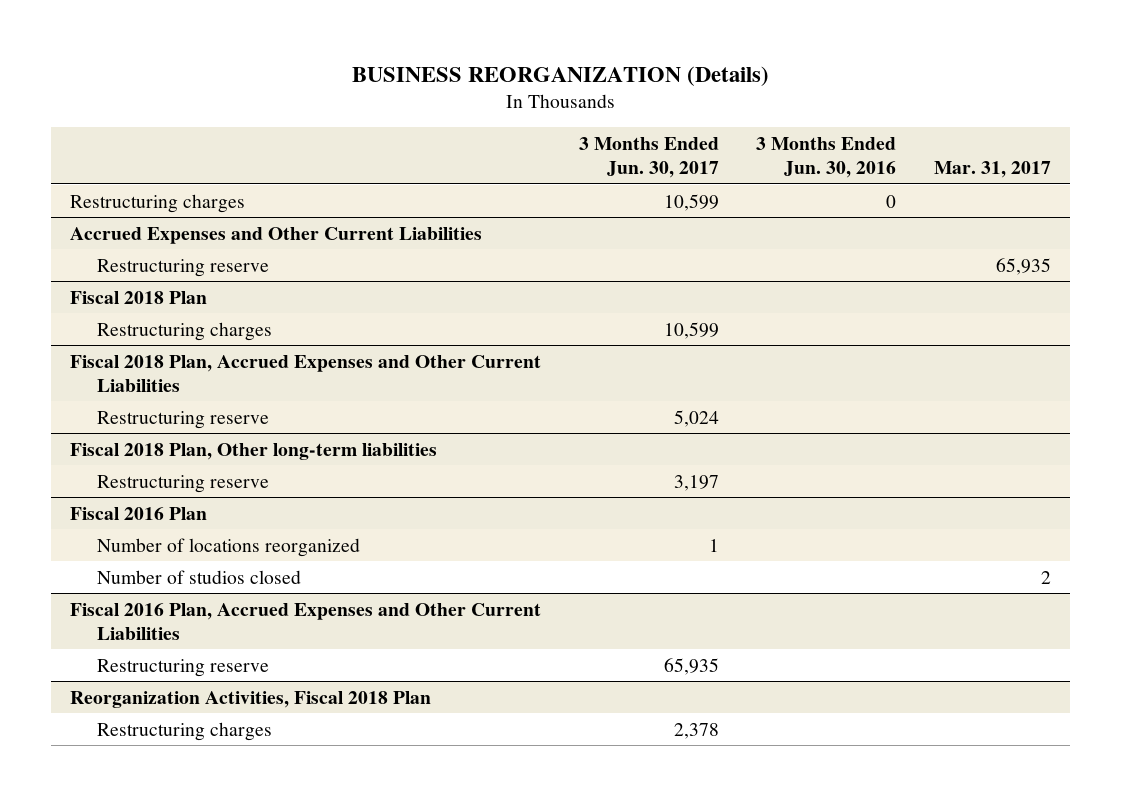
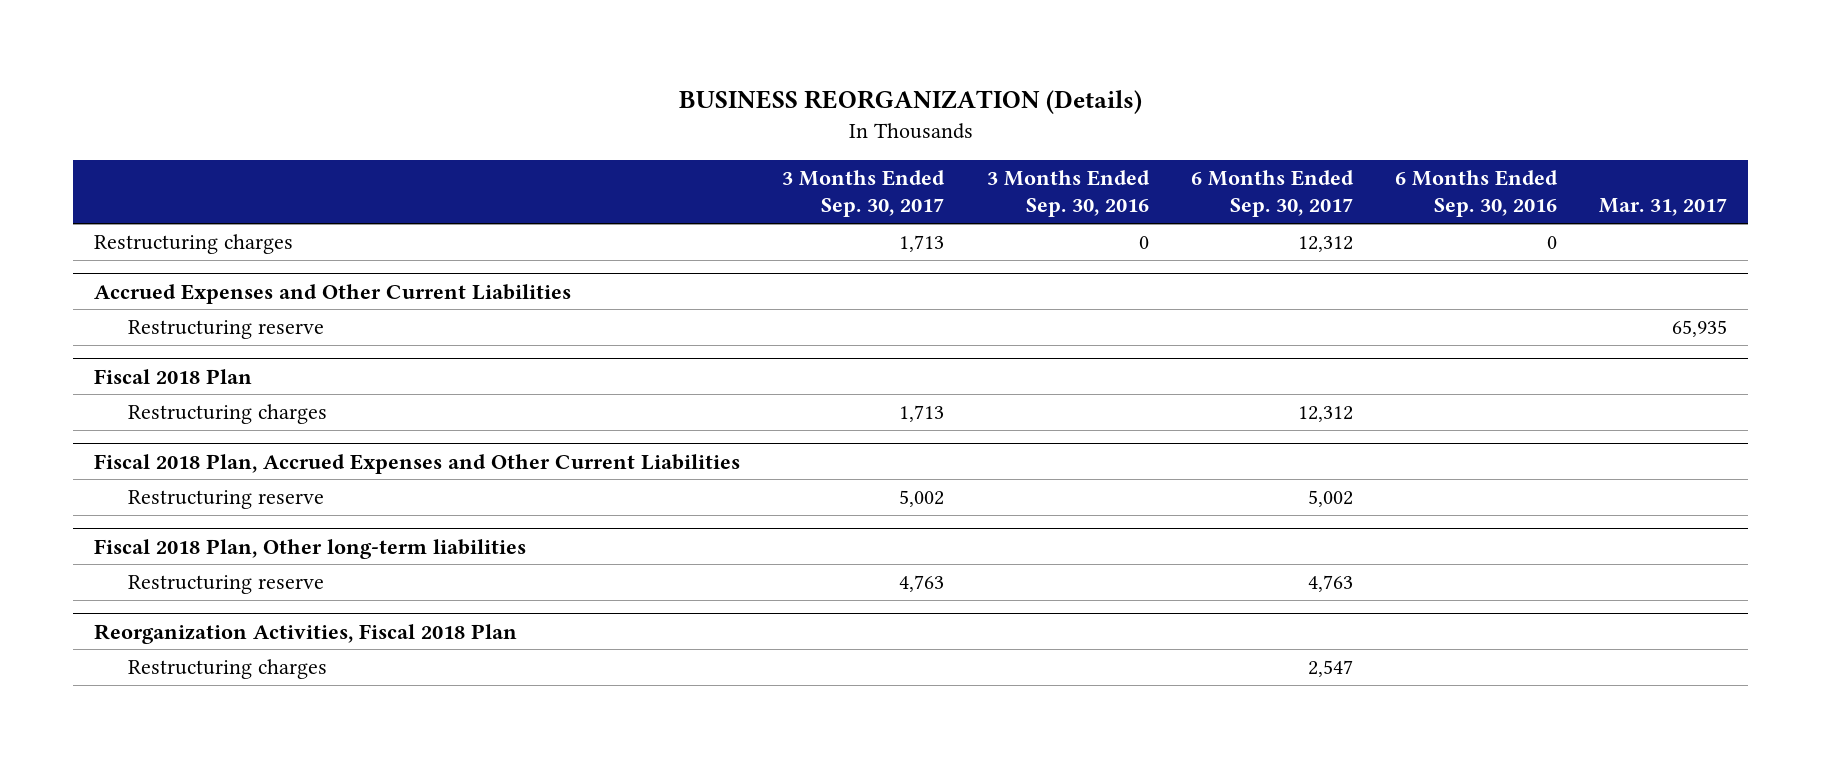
[578,136,719,178] 3 Months Ended Jun. 30, 2017 -> none
[756,136,897,178] 3 Months Ended Jun. 30, 2016 -> none
none -> [782,169,946,218] 3 Months Ended Sep. 30, 2017
none -> [986,169,1150,218] 3 Months Ended Sep. 30, 2016
none -> [1190,169,1354,218] 6 Months Ended Sep. 30, 2017
none -> [1394,169,1558,218] 6 Months Ended Sep. 30, 2016
[70,506,208,520] Fiscal 2016 Plan -> none
[96,537,360,557] Number of locations reorganized -> none
[96,569,301,584] Number of studios closed -> none
[70,602,542,640] Fiscal 2016 Plan, Accrued Expenses and Other Current Liabilities -> none
[96,658,269,677] Restructuring reserve -> none

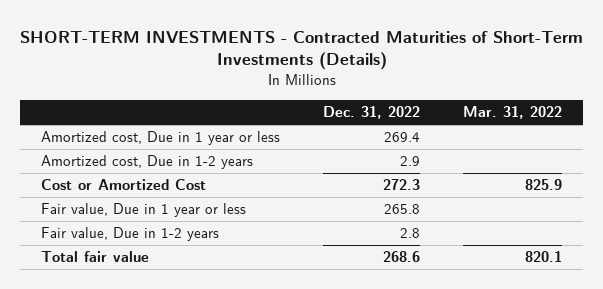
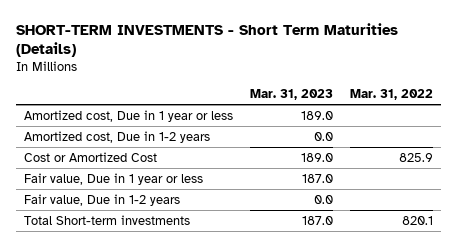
[19,30,583,71] SHORT-TERM INVESTMENTS - Contracted Maturities of Short-Term Investments (Details) -> [15,23,398,58] SHORT-TERM INVESTMENTS - Short Term Maturities (Details)
[323,106,421,120] Dec. 31, 2022 -> none
none -> [249,89,333,101] Mar. 31, 2023
[41,251,150,263] Total fair value -> [24,214,191,225] Total Short-term investments

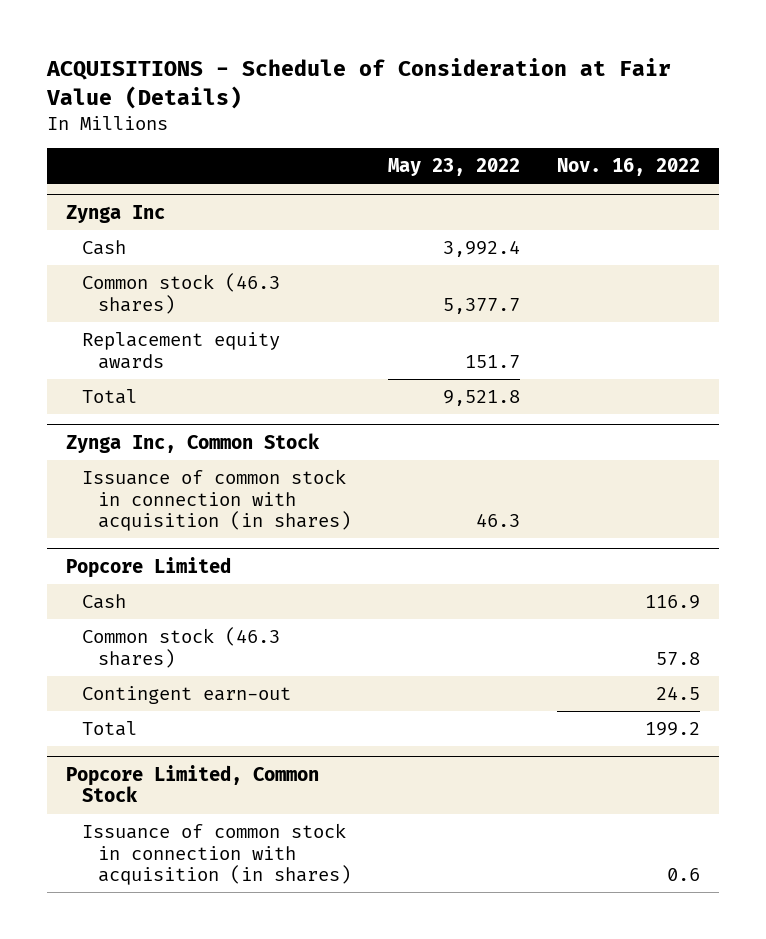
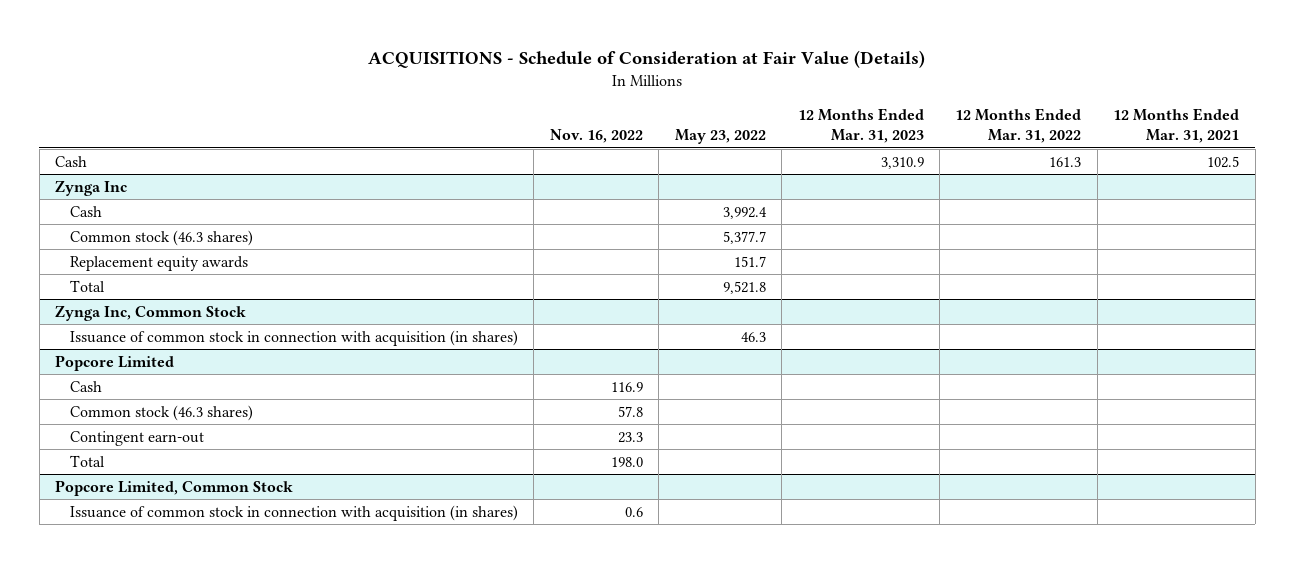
none -> [797,107,924,144] 12 Months Ended Mar. 31, 2023
none -> [955,107,1082,144] 12 Months Ended Mar. 31, 2022
none -> [1113,107,1240,144] 12 Months Ended Mar. 31, 2021
none -> [55,155,88,167] Cash
[656,686,701,701] 24.5 -> [617,431,643,443] 23.3
[645,722,701,737] 199.2 -> [610,456,643,467] 198.0

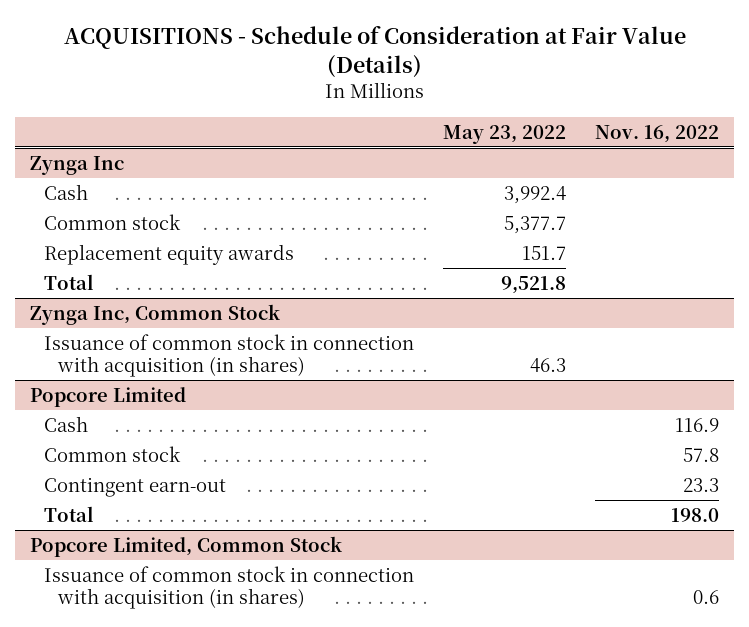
[797,107,924,144] 12 Months Ended Mar. 31, 2023 -> none
[955,107,1082,144] 12 Months Ended Mar. 31, 2022 -> none
[1113,107,1240,144] 12 Months Ended Mar. 31, 2021 -> none
[55,155,88,167] Cash -> none
[69,229,253,246] Common stock (46.3 shares) -> [43,213,181,230] Common stock
[69,404,253,421] Common stock (46.3 shares) -> [43,445,181,462] Common stock

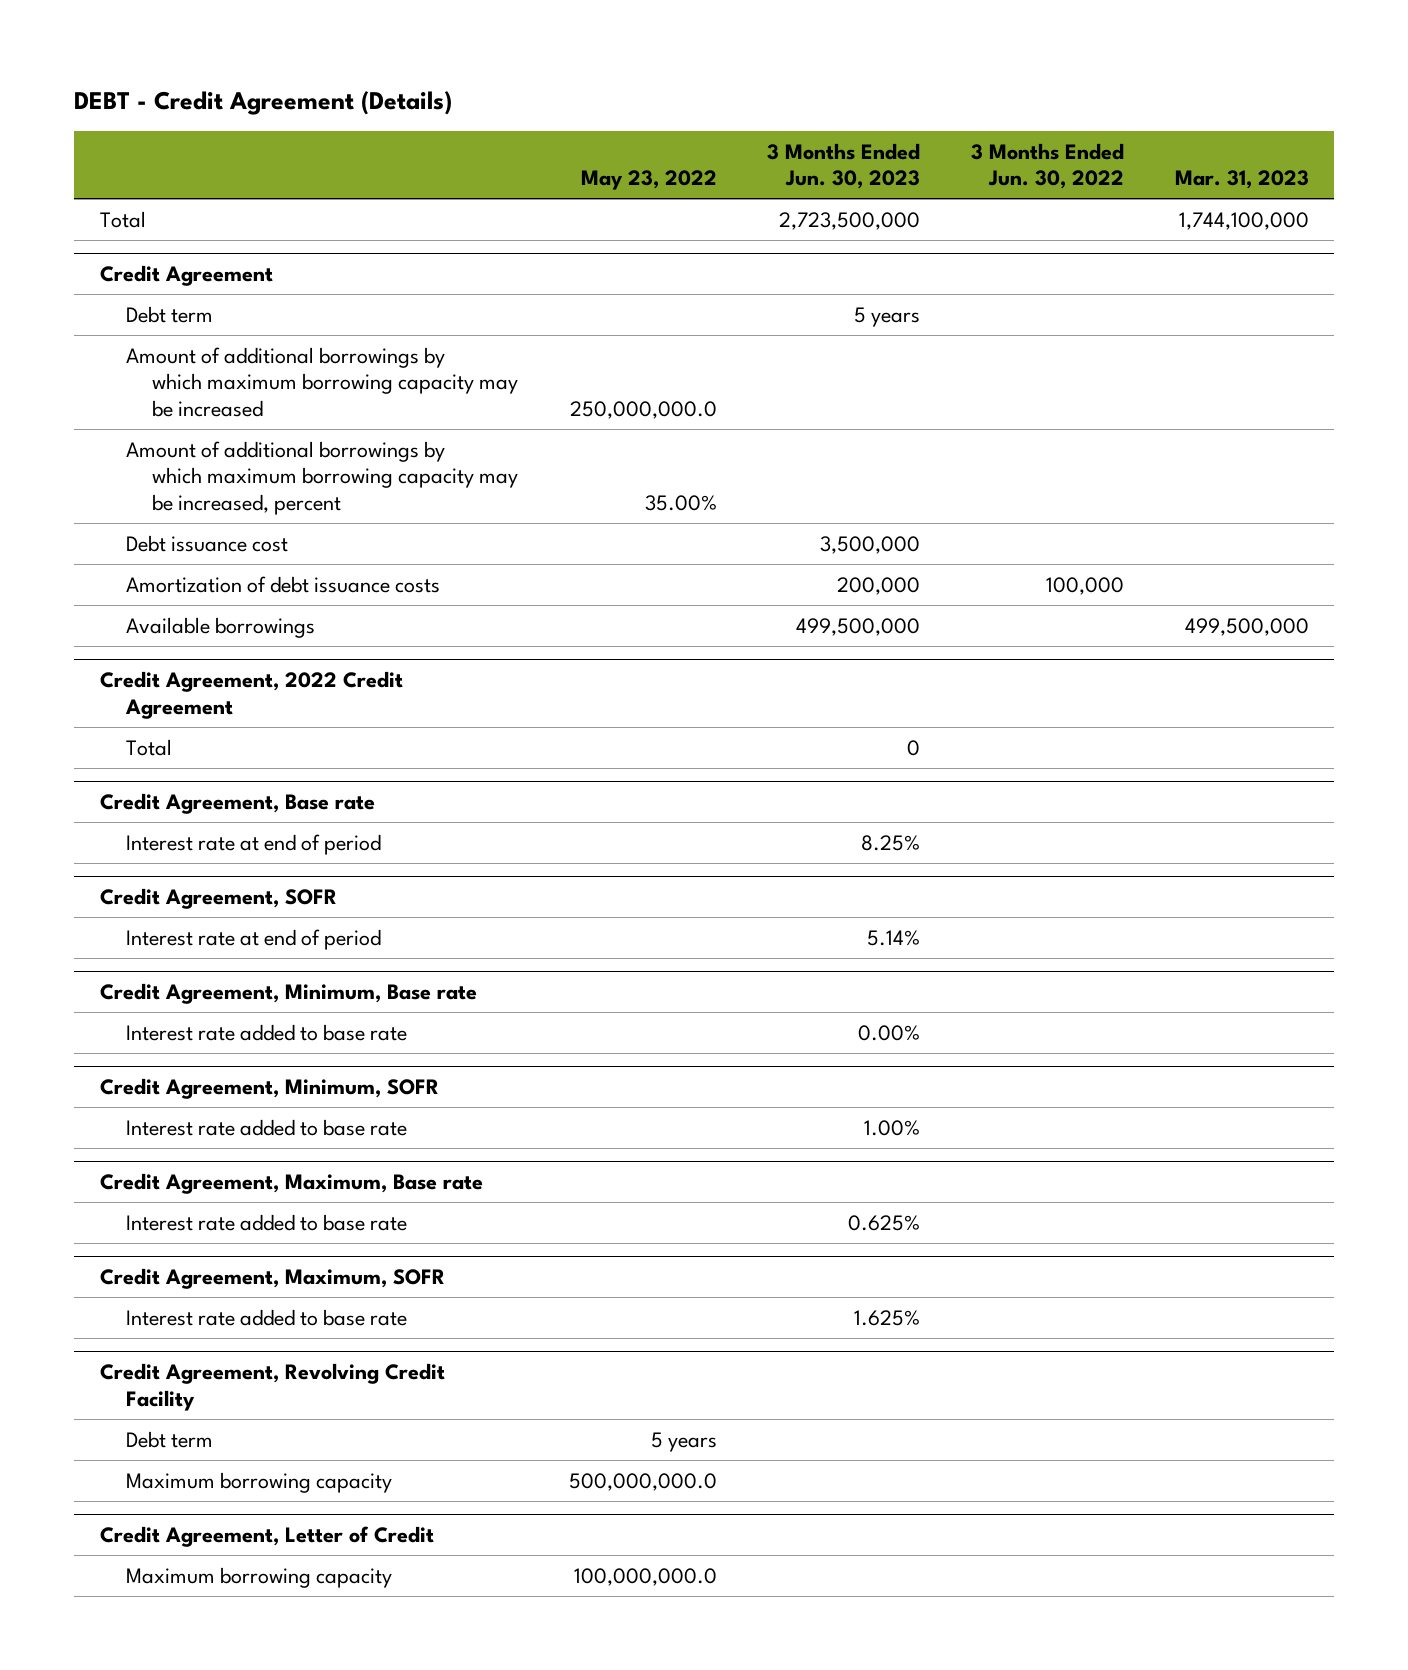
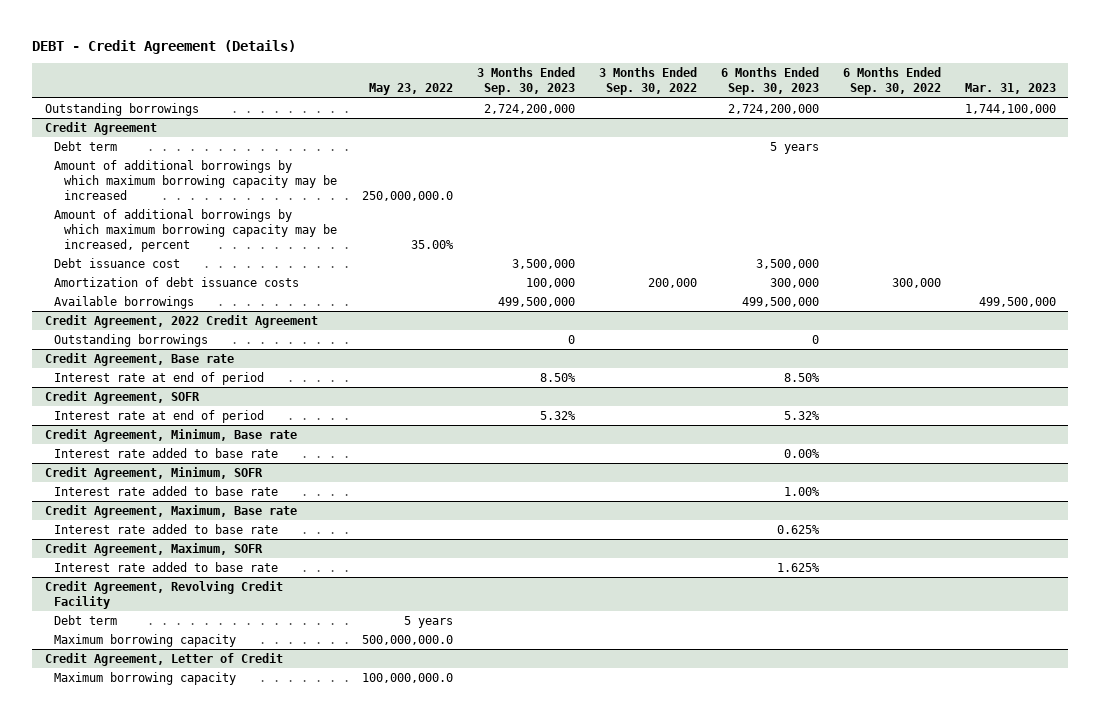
[767,142,921,190] 3 Months Ended Jun. 30, 2023 -> none
[971,142,1125,190] 3 Months Ended Jun. 30, 2022 -> none
none -> [476,67,575,96] 3 Months Ended Sep. 30, 2023
none -> [598,67,697,96] 3 Months Ended Sep. 30, 2022
none -> [720,67,819,96] 6 Months Ended Sep. 30, 2023
none -> [843,67,942,96] 6 Months Ended Sep. 30, 2022
[99,210,146,228] Total -> [44,102,199,116] Outstanding borrowings
[125,738,172,756] Total -> [54,333,209,347] Outstanding borrowings

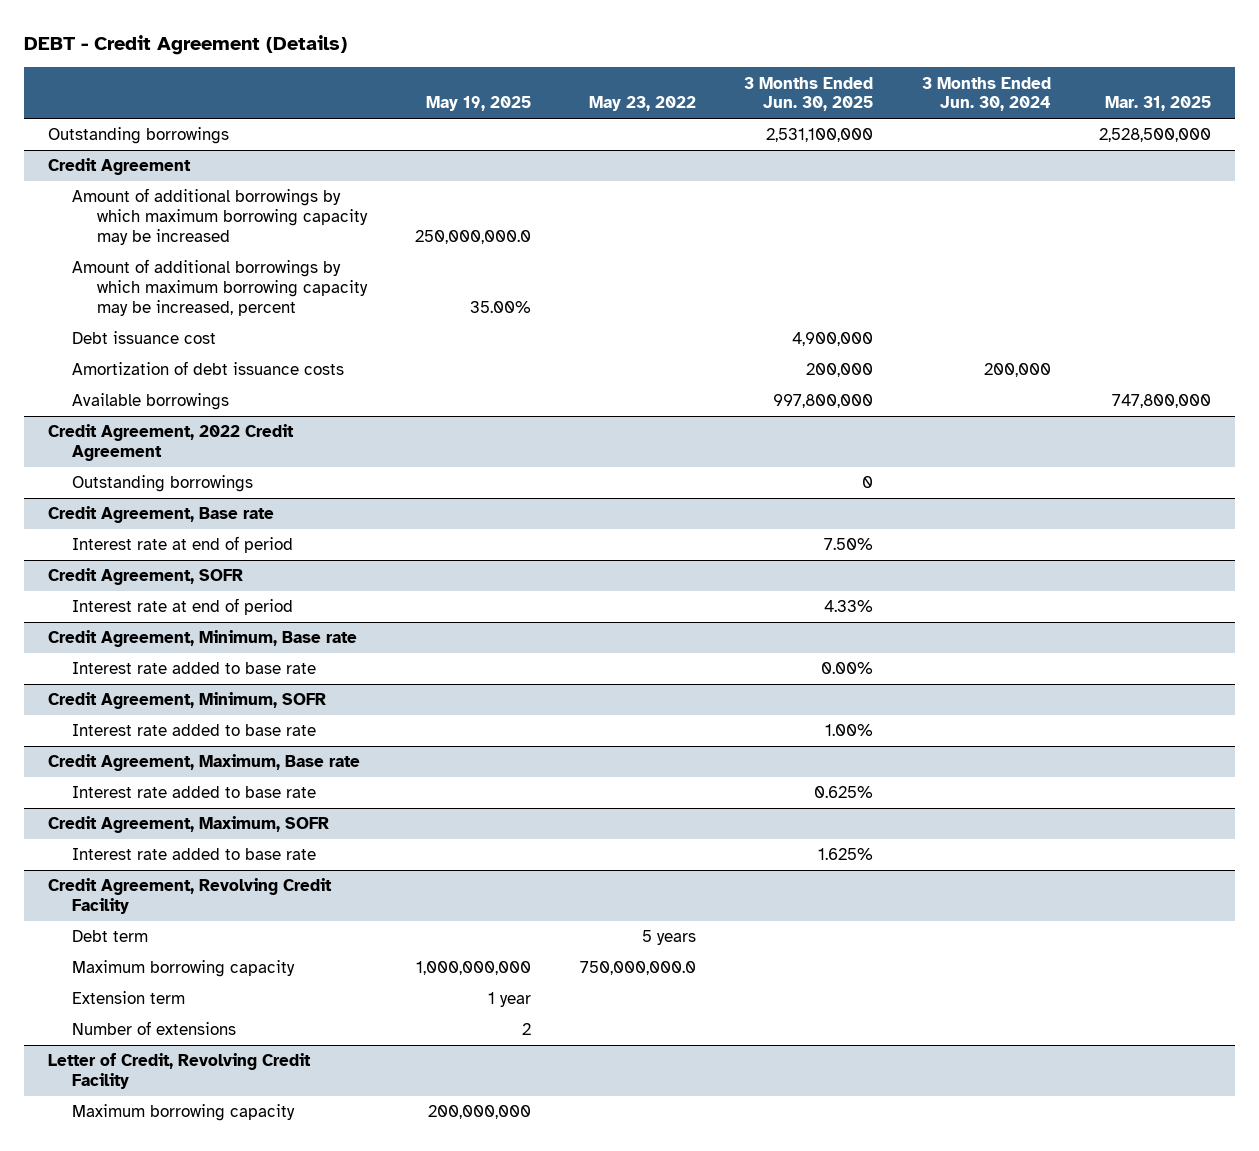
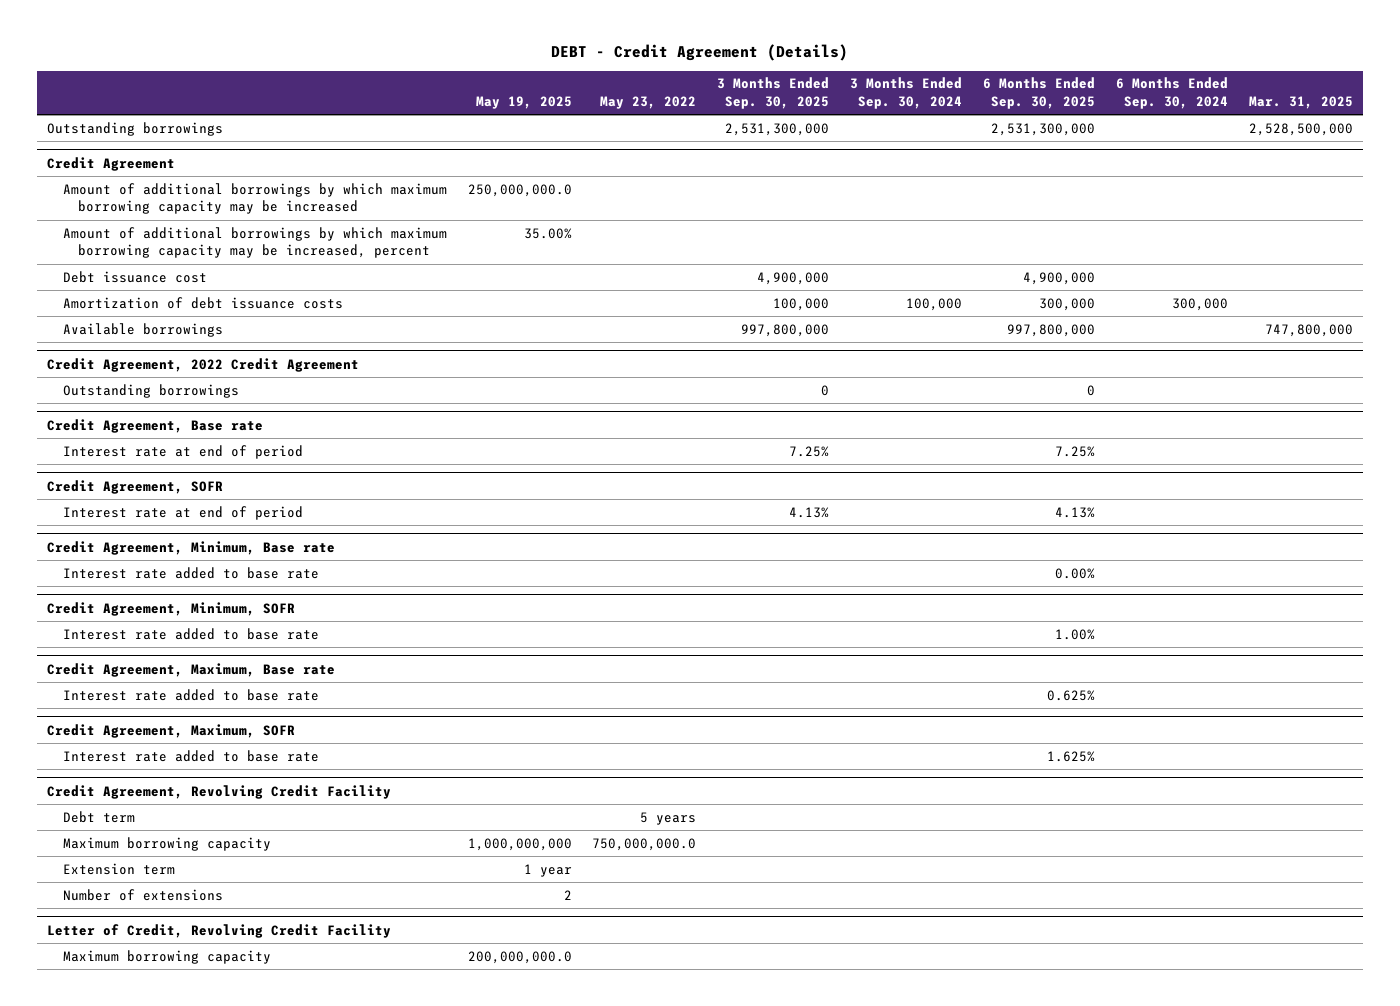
[744,76,874,112] 3 Months Ended Jun. 30, 2025 -> none
[921,76,1051,112] 3 Months Ended Jun. 30, 2024 -> none
none -> [717,77,830,109] 3 Months Ended Sep. 30, 2025
none -> [850,77,963,109] 3 Months Ended Sep. 30, 2024
none -> [983,77,1096,109] 6 Months Ended Sep. 30, 2025
none -> [1115,77,1228,109] 6 Months Ended Sep. 30, 2024
[428,1105,532,1120] 200,000,000 -> [467,950,572,964] 200,000,000.0

